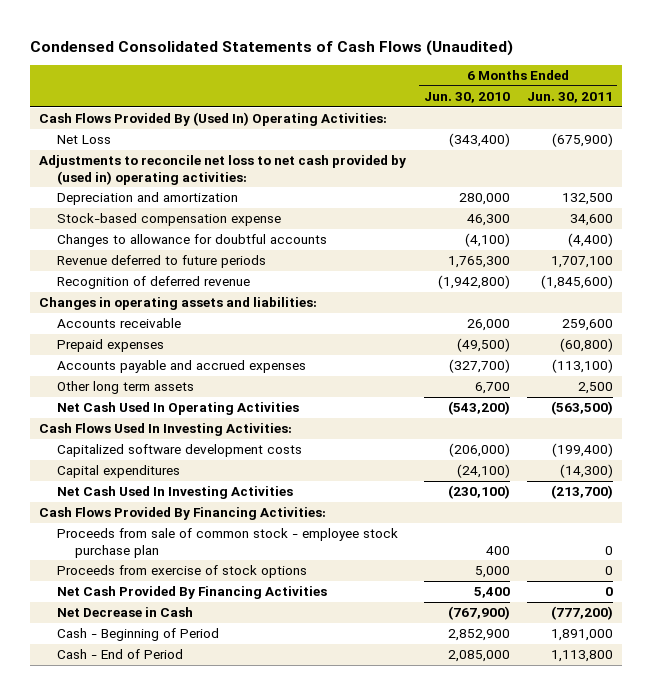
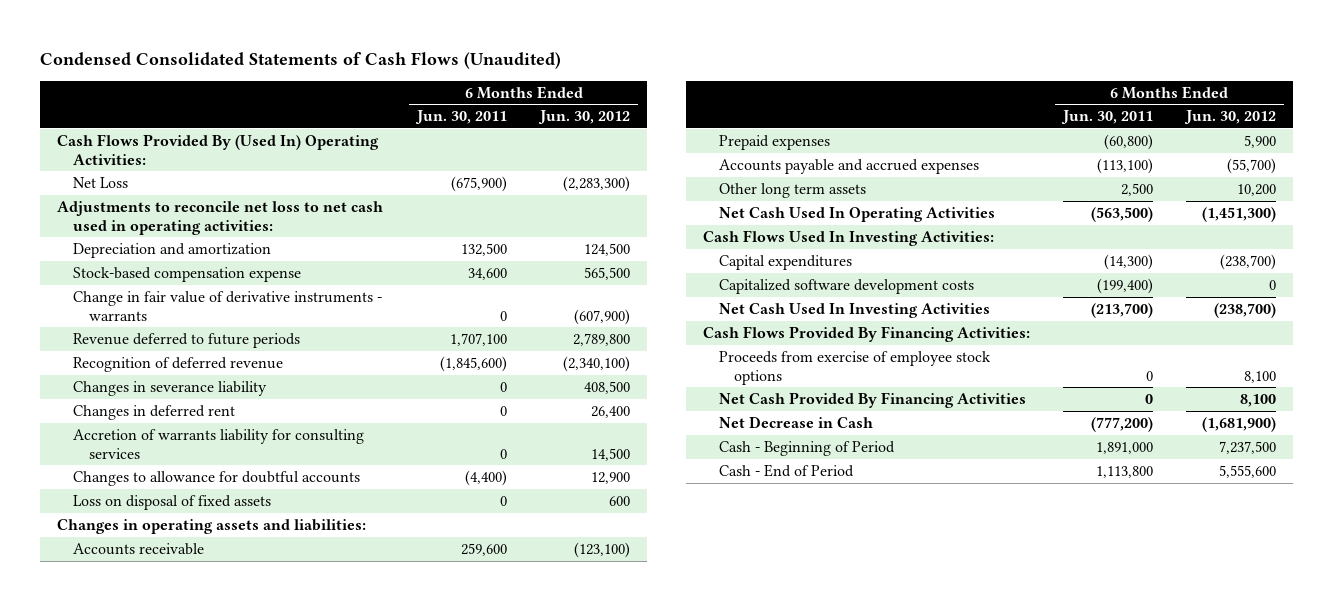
[423,92,510,104] Jun. 30, 2010 -> none
none -> [538,110,631,125] Jun. 30, 2012
[39,155,407,185] Adjustments to reconcile net loss to net cash provided by (used in) operating activities: -> [56,200,383,235] Adjustments to reconcile net loss to net cash used in operating activities:
none -> [72,290,382,321] Change in fair value of derivative instruments - warrants
none -> [72,380,267,396] Changes in severance liability
none -> [72,404,235,420] Changes in deferred rent
none -> [72,428,364,459] Accretion of warrants liability for consulting services
[56,234,327,248] Changes to allowance for doubtful accounts -> [72,470,360,486] Changes to allowance for doubtful accounts
none -> [72,494,271,510] Loss on disposal of fixed assets
[56,444,302,458] Capitalized software development costs -> [718,278,974,294] Capitalized software development costs
[56,528,398,558] Proceeds from sale of common stock - employee stock purchase plan -> none
[56,565,307,579] Proceeds from exercise of stock options -> [718,350,991,385] Proceeds from exercise of employee stock options

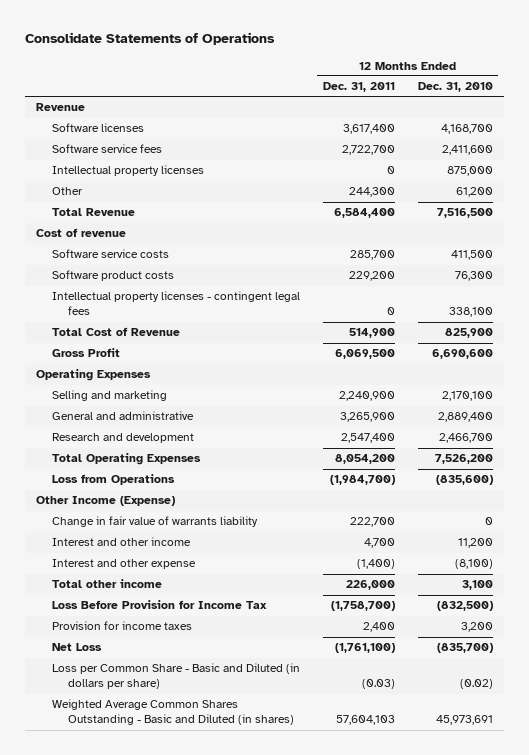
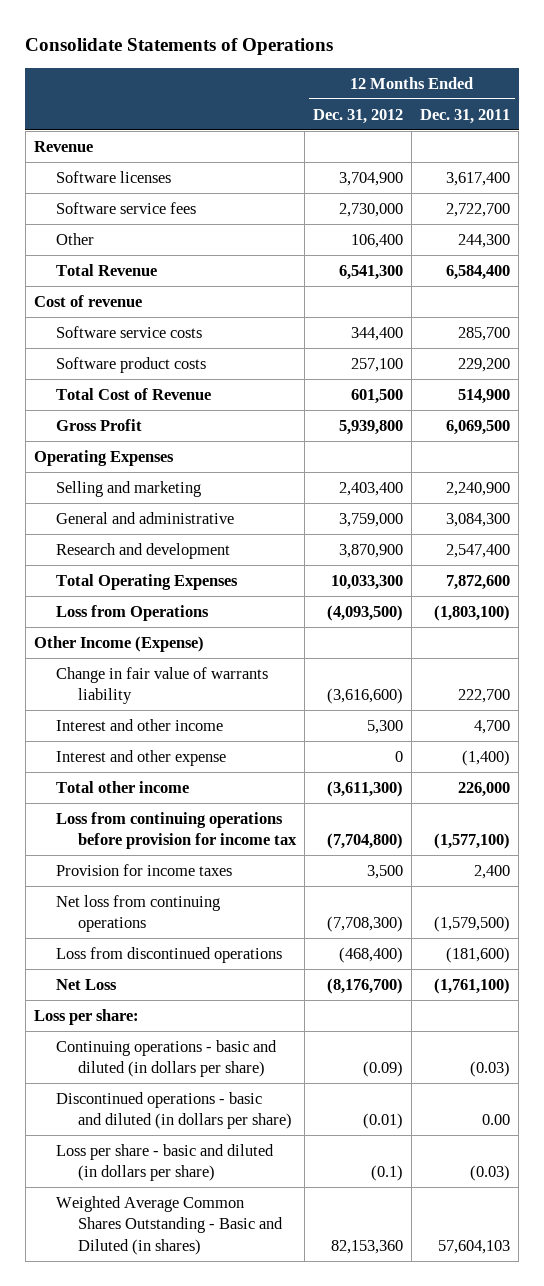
[417,82,493,93] Dec. 31, 2010 -> none
none -> [312,108,403,124] Dec. 31, 2012
[52,165,205,177] Intellectual property licenses -> none
[52,291,301,316] Intellectual property licenses - contingent legal fees -> none
[339,412,395,423] 3,265,900 -> [446,512,511,527] 3,084,300
[334,454,395,465] 8,054,200 -> [446,574,511,590] 7,872,600
[329,475,395,486] (1,984,700) -> [434,604,511,621] (1,803,100)
[52,600,268,610] Loss Before Provision for Income Tax -> [55,811,297,850] Loss from continuing operations before provision for income tax
[330,601,395,612] (1,758,700) -> [434,833,511,850] (1,577,100)
none -> [55,894,220,933] Net loss from continuing operations
none -> [55,946,282,963] Loss from discontinued operations
none -> [33,1008,139,1025] Loss per share:
none -> [55,1039,277,1078] Continuing operations - basic and diluted (in dollars per share)
none -> [55,1091,292,1130] Discontinued operations - basic and diluted (in dollars per share)
[52,663,301,690] Loss per Common Share - Basic and Diluted (in dollars per share) -> [55,1143,274,1182] Loss per share - basic and diluted (in dollars per share)

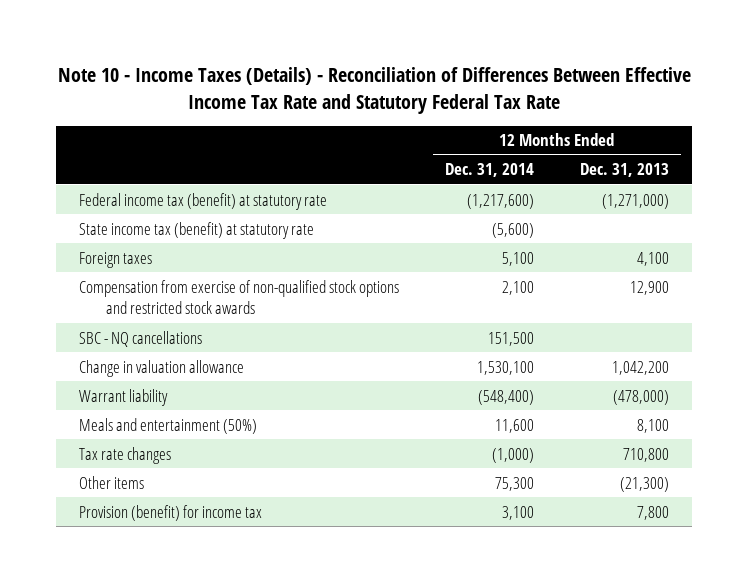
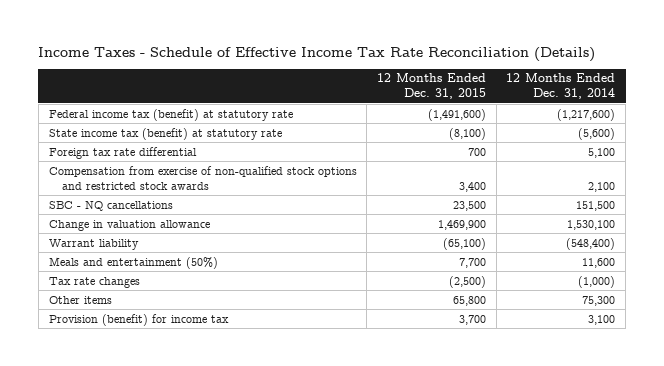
[57,67,691,114] Note 10 - Income Taxes (Details) - Reconciliation of Differences Between Effective Income Tax Rate and Statutory Federal Tax Rate -> [38,46,596,62] Income Taxes - Schedule of Effective Income Tax Rate Reconciliation (Details)
[580,163,670,178] Dec. 31, 2013 -> none
none -> [376,73,486,100] 12 Months Ended Dec. 31, 2015
[78,251,152,268] Foreign taxes -> [48,146,197,159] Foreign tax rate differential

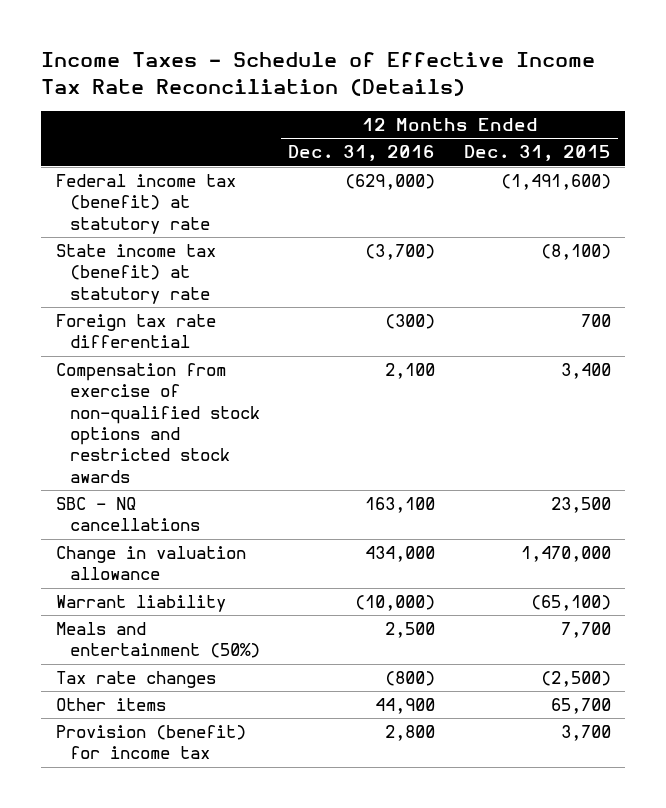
[506,73,616,100] 12 Months Ended Dec. 31, 2014 -> none
none -> [288,145,436,162] Dec. 31, 2016
[437,219,486,230] 1,469,900 -> [520,546,611,563] 1,470,000
[452,295,486,306] 65,800 -> [550,698,611,715] 65,700

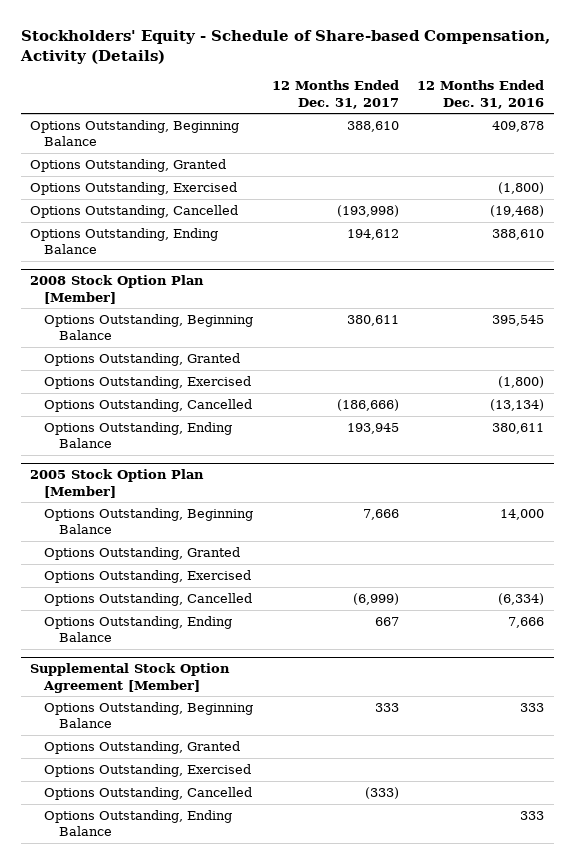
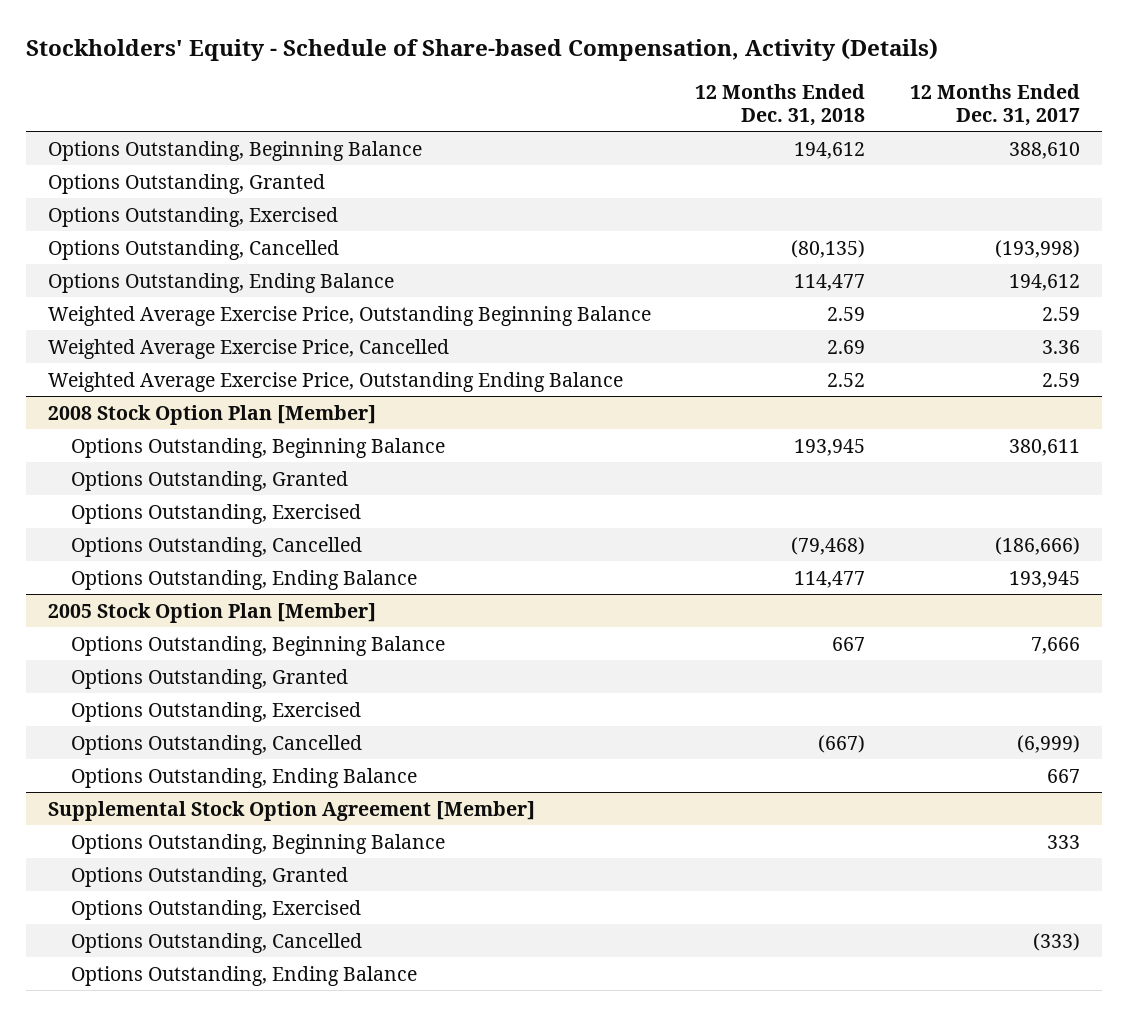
[417,80,545,109] 12 Months Ended Dec. 31, 2016 -> none
none -> [695,84,866,126] 12 Months Ended Dec. 31, 2018
none -> [48,305,652,326] Weighted Average Exercise Price, Outstanding Beginning Balance
none -> [48,338,450,359] Weighted Average Exercise Price, Cancelled
none -> [48,371,624,392] Weighted Average Exercise Price, Outstanding Ending Balance

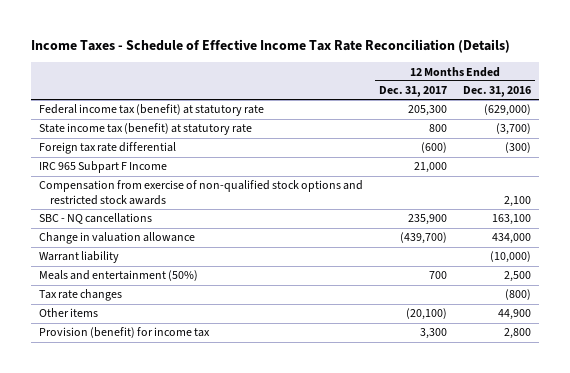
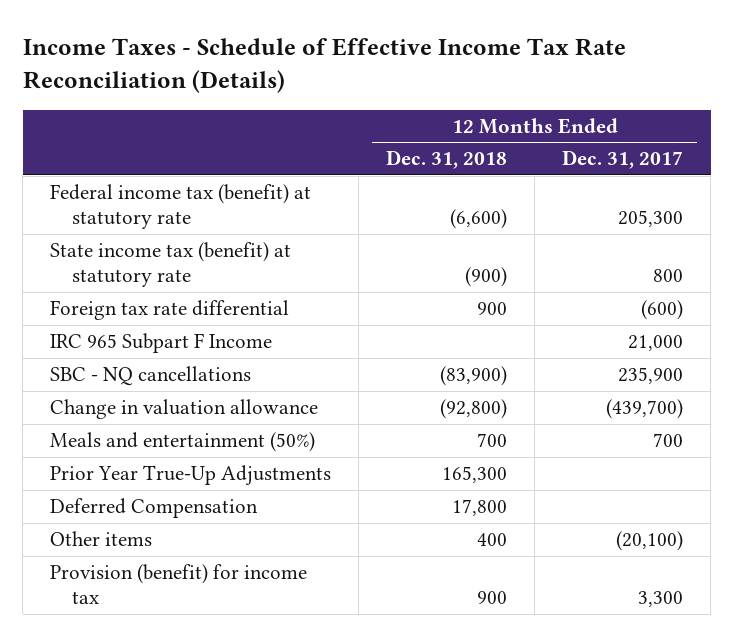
[462,86,531,98] Dec. 31, 2016 -> none
none -> [386,150,508,170] Dec. 31, 2018
[39,180,364,205] Compensation from exercise of non-qualified stock options and restricted stock awards -> none
[39,251,120,264] Warrant liability -> none
[39,289,123,302] Tax rate changes -> [50,465,332,486] Prior Year True-Up Adjustments
none -> [50,498,259,519] Deferred Compensation

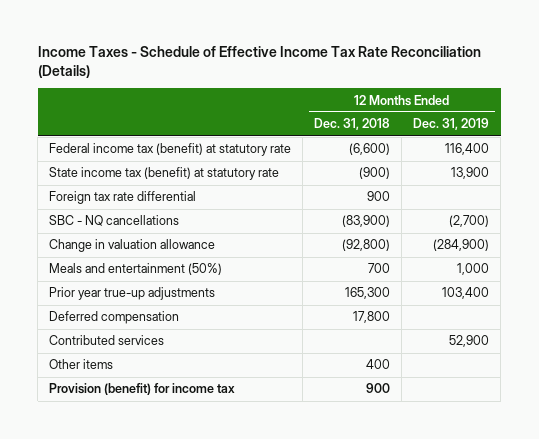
[562,150,684,170] Dec. 31, 2017 -> none
none -> [413,118,490,131] Dec. 31, 2019
[50,333,273,354] IRC 965 Subpart F Income -> none
[50,465,332,486] Prior Year True-Up Adjustments -> [49,287,216,301] Prior year true-up adjustments
[50,498,259,519] Deferred Compensation -> [49,311,180,325] Deferred compensation
none -> [49,335,165,346] Contributed services

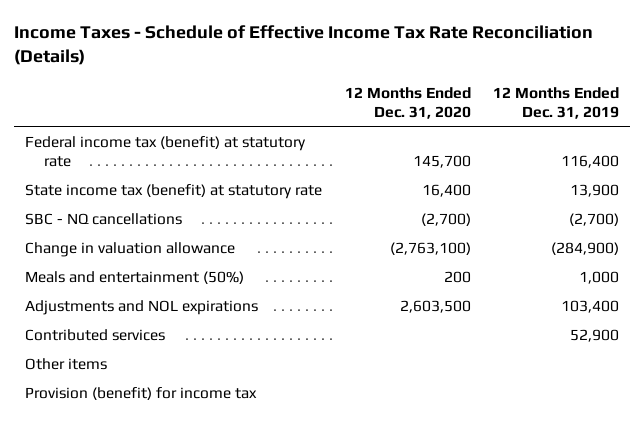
[314,118,391,131] Dec. 31, 2018 -> none
none -> [344,86,471,119] 12 Months Ended Dec. 31, 2020
[49,191,197,205] Foreign tax rate differential -> none
[49,311,180,325] Deferred compensation -> none
[49,287,216,301] Prior year true-up adjustments -> [25,299,259,315] Adjustments and NOL expirations

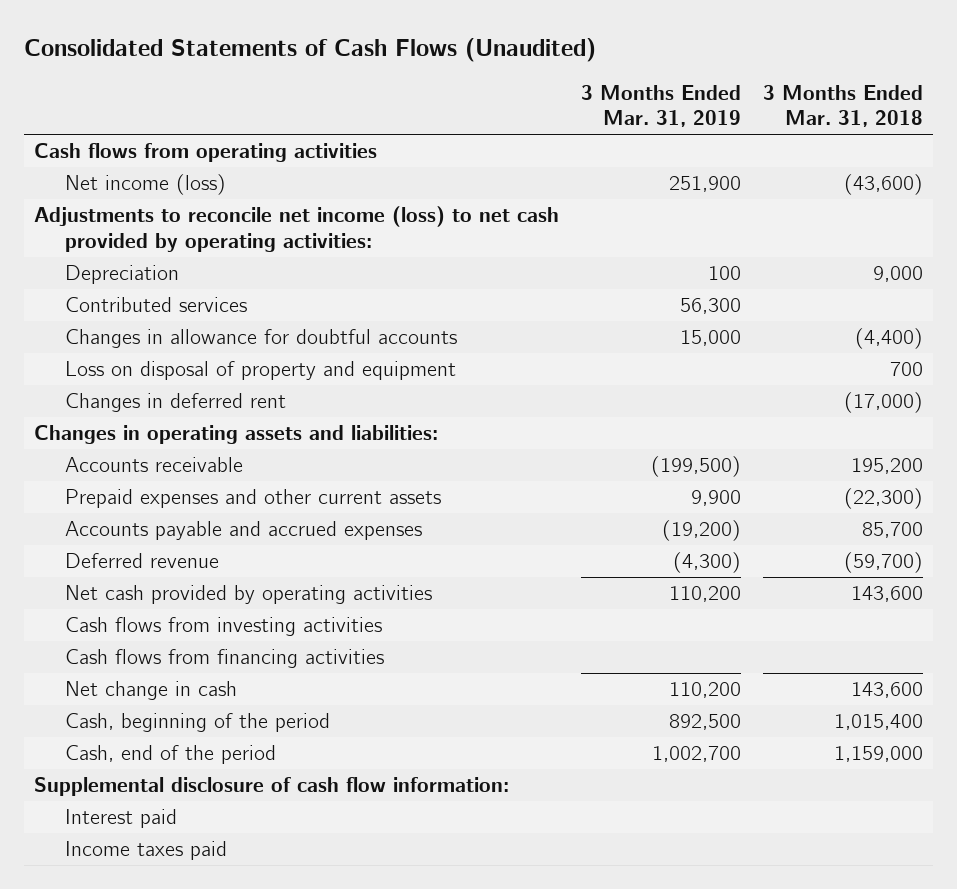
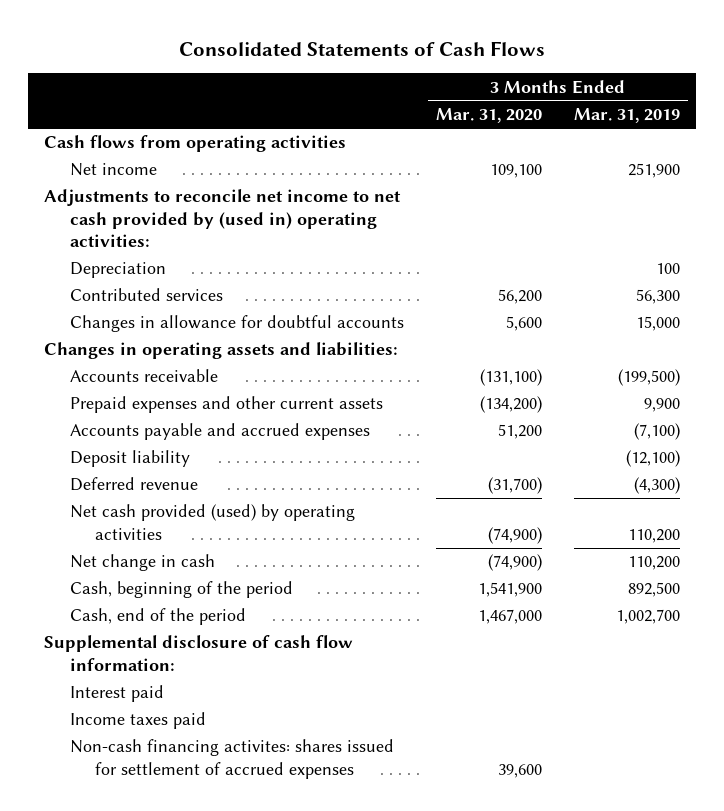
[23,37,596,62] Consolidated Statements of Cash Flows (Unaudited) -> [179,40,546,56] Consolidated Statements of Cash Flows
[762,84,923,128] 3 Months Ended Mar. 31, 2018 -> none
none -> [435,108,542,124] Mar. 31, 2020
[64,174,226,196] Net income (loss) -> [69,163,157,177] Net income
[34,206,560,252] Adjustments to reconcile net income (loss) to net cash provided by operating activities: -> [44,189,402,248] Adjustments to reconcile net income to net cash provided by (used in) operating activities:
[64,361,456,381] Loss on disposal of property and equipment -> none
[64,393,286,413] Changes in deferred rent -> none
[662,520,742,542] (19,200) -> [634,423,681,441] (7,100)
none -> [69,450,190,468] Deposit liability
[64,617,382,637] Cash flows from investing activities -> none
[64,649,384,669] Cash flows from financing activities -> none
[64,585,432,605] Net cash provided by operating activities -> [69,504,355,540] Net cash provided (used) by operating activities
none -> [69,739,394,779] Non-cash financing activites: shares issued for settlement of accrued expenses

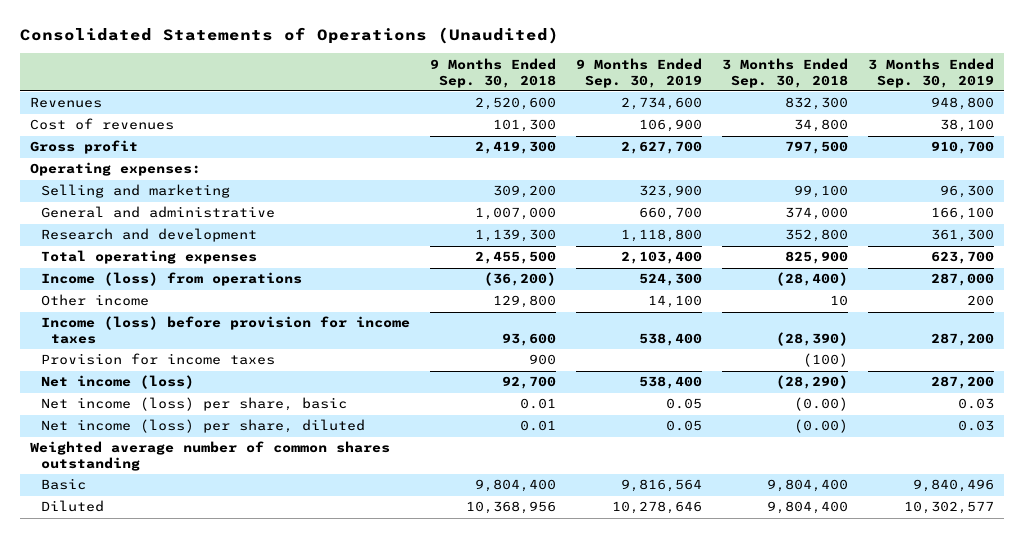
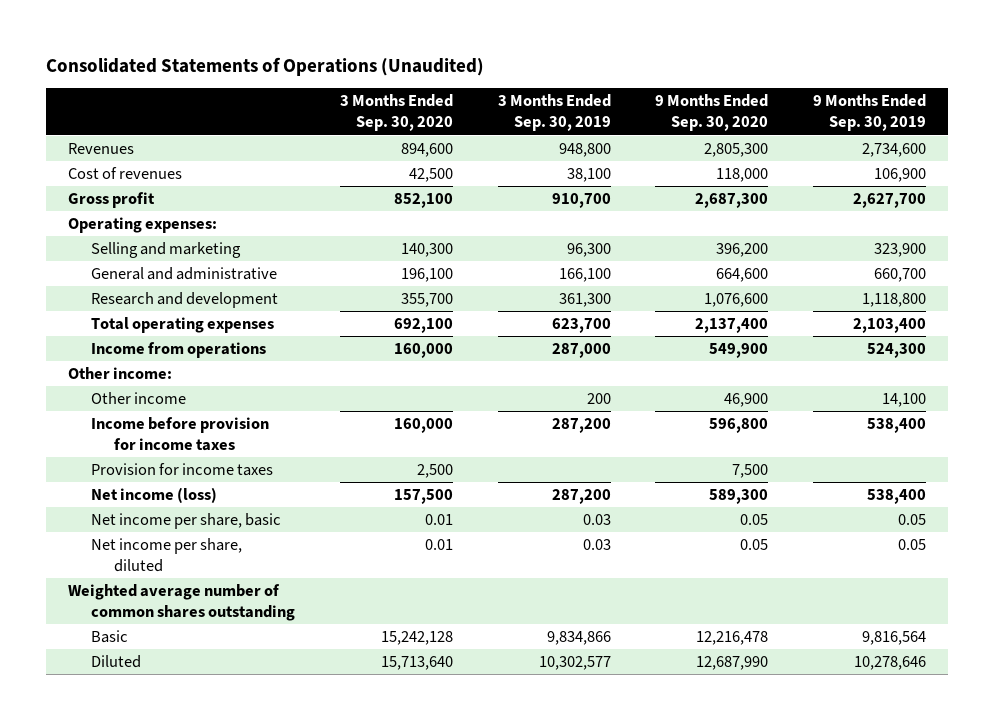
[429,57,556,88] 9 Months Ended Sep. 30, 2018 -> none
[721,57,848,88] 3 Months Ended Sep. 30, 2018 -> none
none -> [339,94,453,132] 3 Months Ended Sep. 30, 2020
none -> [655,94,769,132] 9 Months Ended Sep. 30, 2020
[40,272,302,287] Income (loss) from operations -> [91,342,267,359] Income from operations
none -> [68,367,173,380] Other income:
[40,316,410,345] Income (loss) before provision for income taxes -> [91,417,270,452] Income before provision for income taxes
[40,397,347,412] Net income (loss) per share, basic -> [91,513,282,530] Net income per share, basic
[40,419,365,434] Net income (loss) per share, diluted -> [91,538,243,573] Net income per share, diluted
[912,479,994,493] 9,840,496 -> [546,631,611,646] 9,834,866

